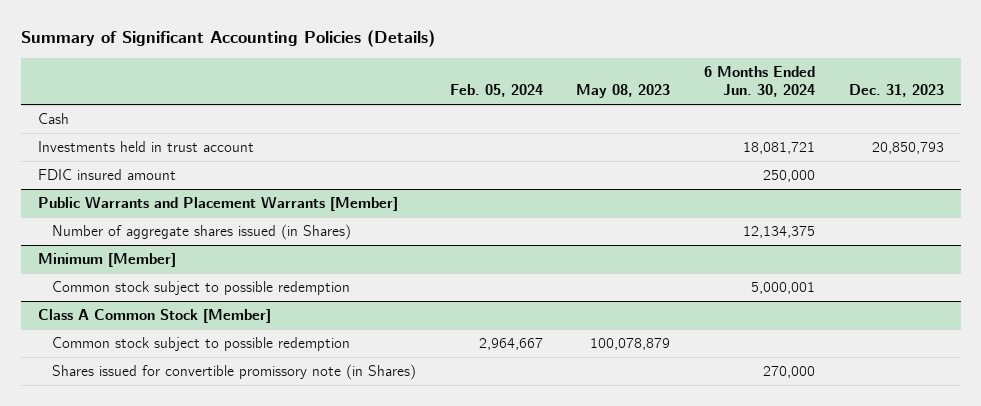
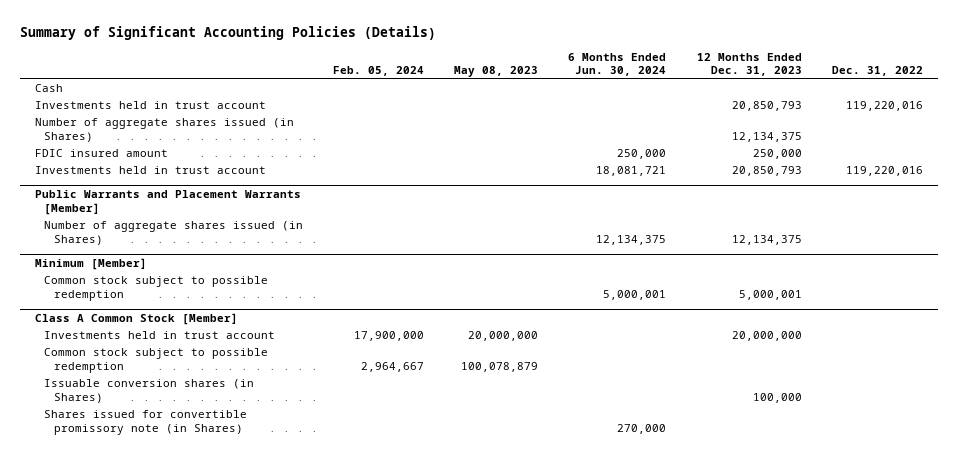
[848,84,944,98] Dec. 31, 2023 -> none
none -> [696,52,802,77] 12 Months Ended Dec. 31, 2023
none -> [831,66,923,77] Dec. 31, 2022
none -> [34,101,266,110] Investments held in trust account
none -> [34,118,294,143] Number of aggregate shares issued (in Shares)
[37,141,254,153] Investments held in trust account -> [34,166,266,175] Investments held in trust account
none -> [44,331,276,340] Investments held in trust account
none -> [44,379,255,404] Issuable conversion shares (in Shares)

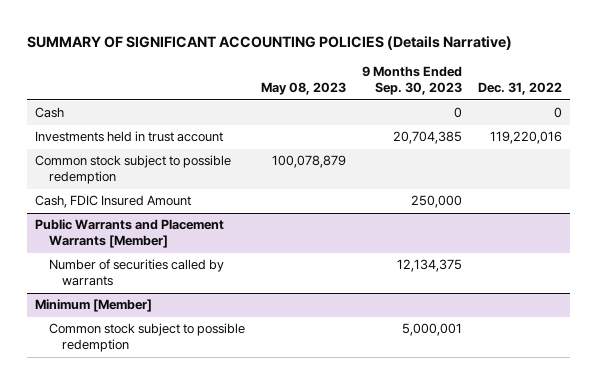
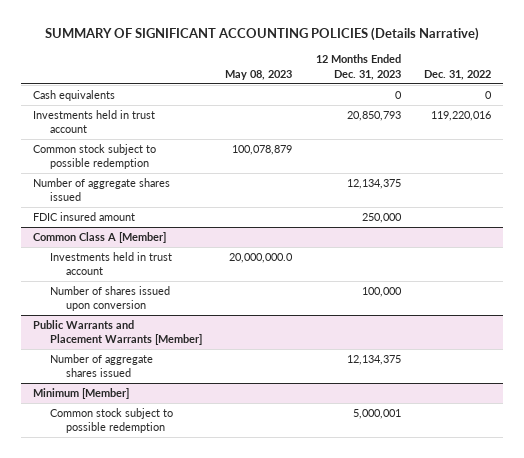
[361,66,462,96] 9 Months Ended Sep. 30, 2023 -> none
none -> [315,54,401,80] 12 Months Ended Dec. 31, 2023
[35,107,65,119] Cash -> [32,89,115,101] Cash equivalents
none -> [32,177,170,202] Number of aggregate shares issued
[35,195,192,209] Cash, FDIC Insured Amount -> [32,211,135,221] FDIC insured amount
none -> [32,231,166,243] Common Class A [Member]
none -> [49,251,172,276] Investments held in trust account
none -> [49,285,170,312] Number of shares issued upon conversion
[48,259,224,287] Number of securities called by warrants -> [49,353,153,378] Number of aggregate shares issued

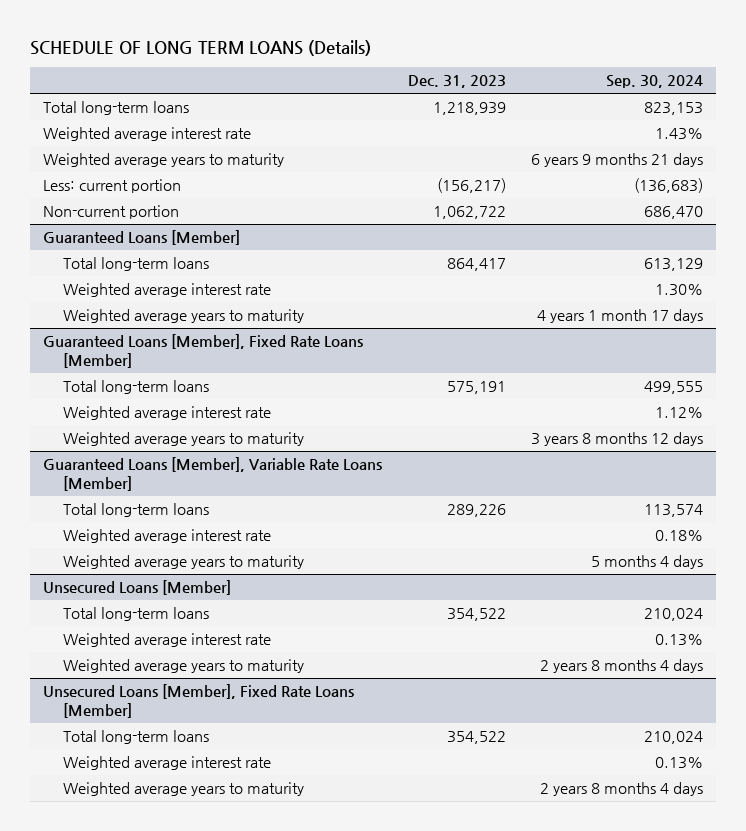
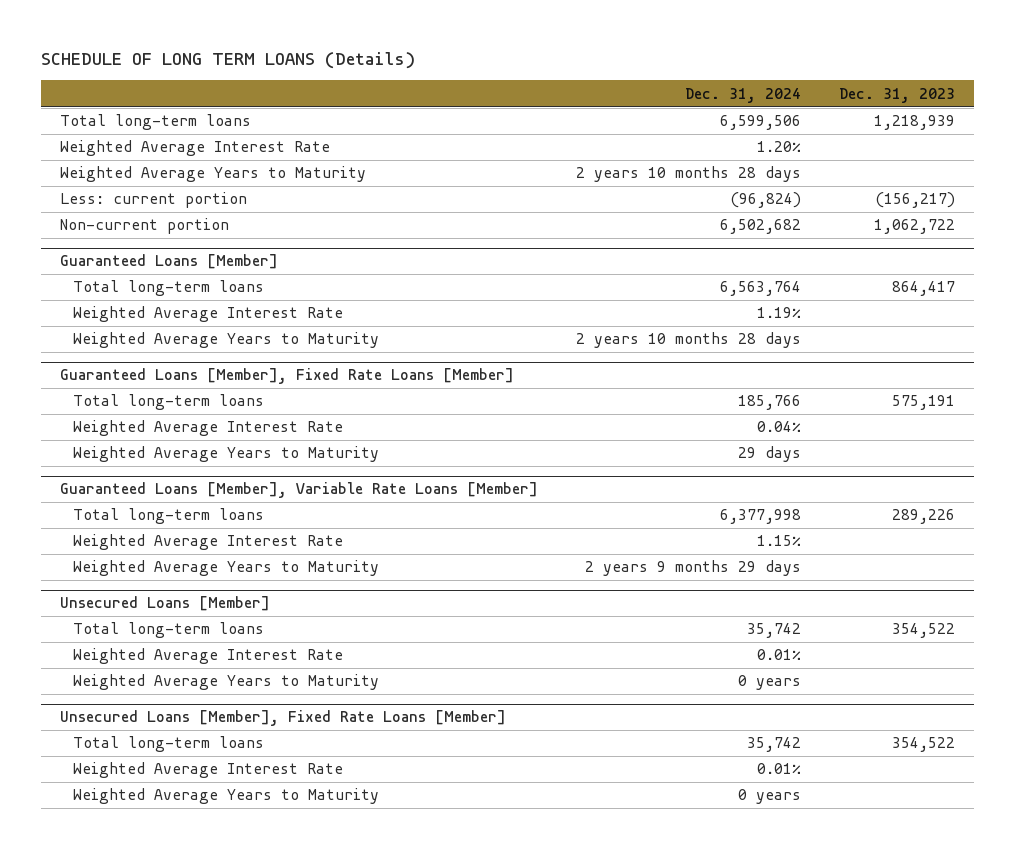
[606,75,704,89] Sep. 30, 2024 -> none
none -> [685,87,802,103] Dec. 31, 2024
[43,127,252,142] Weighted average interest rate -> [59,140,330,157] Weighted Average Interest Rate
[43,153,285,168] Weighted average years to maturity -> [59,166,366,183] Weighted Average Years to Maturity
[62,283,271,298] Weighted average interest rate -> [73,306,344,323] Weighted Average Interest Rate
[62,309,304,324] Weighted average years to maturity -> [73,332,380,349] Weighted Average Years to Maturity
[62,406,271,421] Weighted average interest rate -> [73,420,344,437] Weighted Average Interest Rate
[62,432,304,447] Weighted average years to maturity -> [73,446,380,463] Weighted Average Years to Maturity
[62,529,271,544] Weighted average interest rate -> [73,534,344,551] Weighted Average Interest Rate
[62,555,304,570] Weighted average years to maturity -> [73,560,380,577] Weighted Average Years to Maturity
[62,633,271,648] Weighted average interest rate -> [73,648,344,665] Weighted Average Interest Rate
[62,659,304,674] Weighted average years to maturity -> [73,674,380,691] Weighted Average Years to Maturity
[62,756,271,771] Weighted average interest rate -> [73,762,344,779] Weighted Average Interest Rate
[62,782,304,797] Weighted average years to maturity -> [73,788,380,805] Weighted Average Years to Maturity

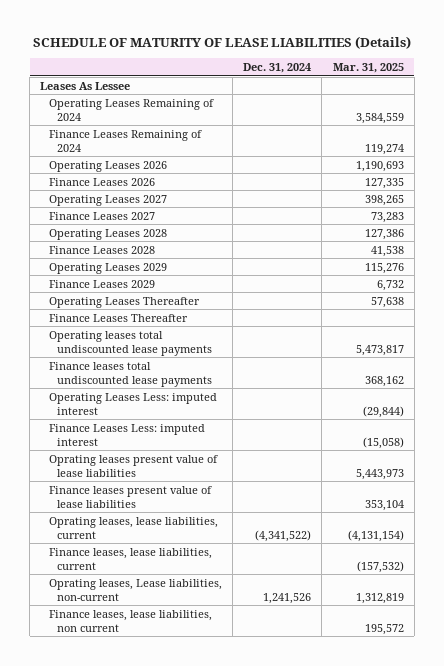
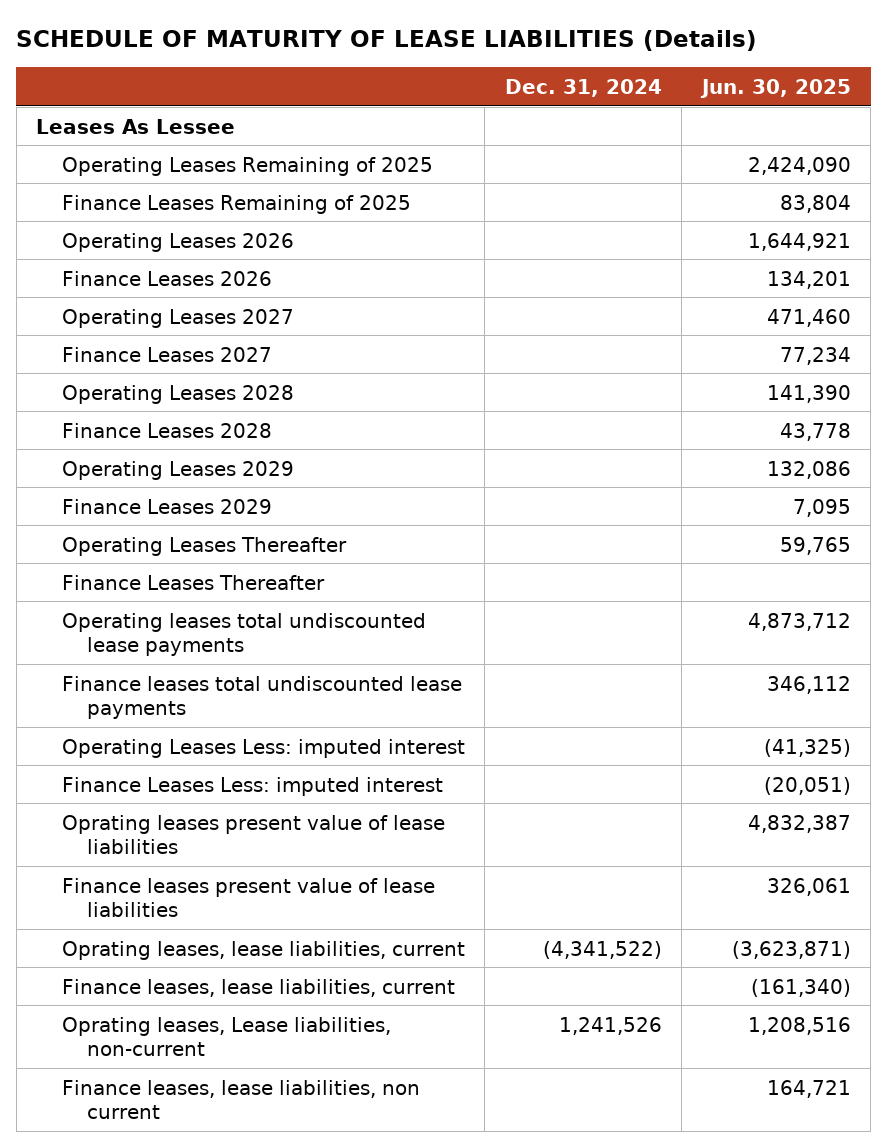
[332,63,404,74] Mar. 31, 2025 -> none
none -> [699,78,851,98] Jun. 30, 2025
[48,98,214,121] Operating Leases Remaining of 2024 -> [61,156,433,176] Operating Leases Remaining of 2025
[48,129,202,152] Finance Leases Remaining of 2024 -> [61,194,411,214] Finance Leases Remaining of 2025

